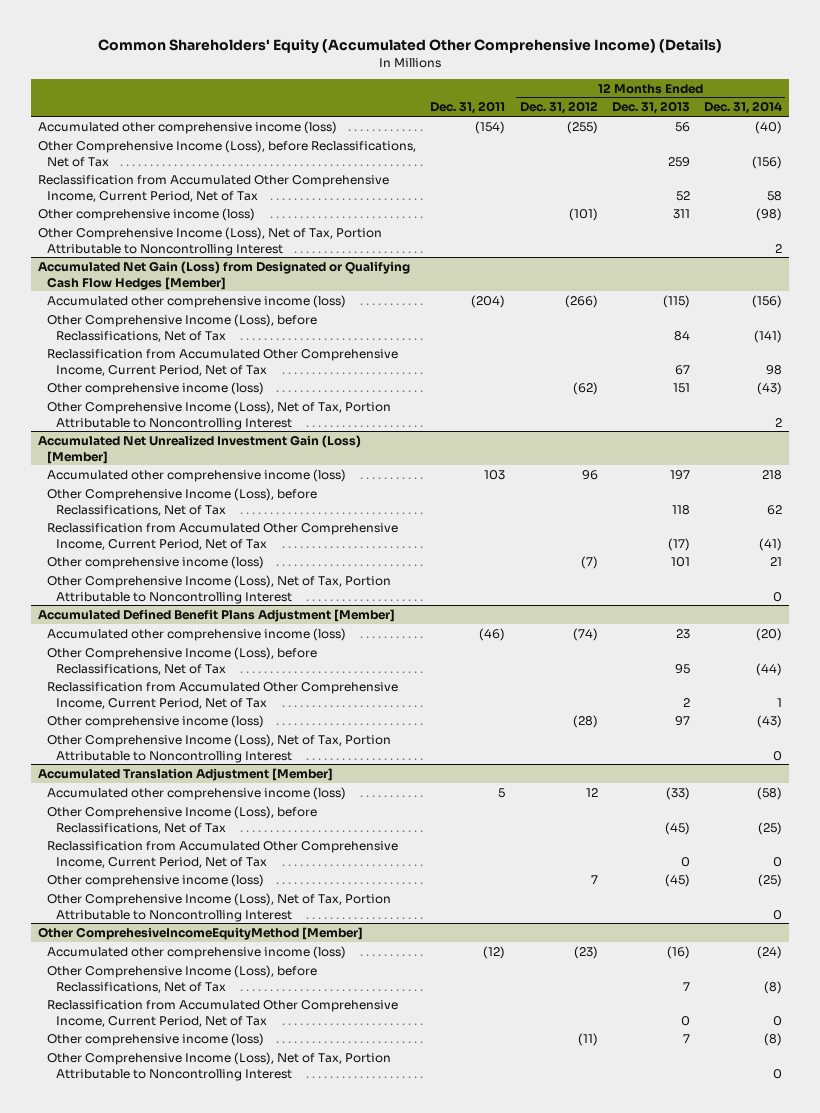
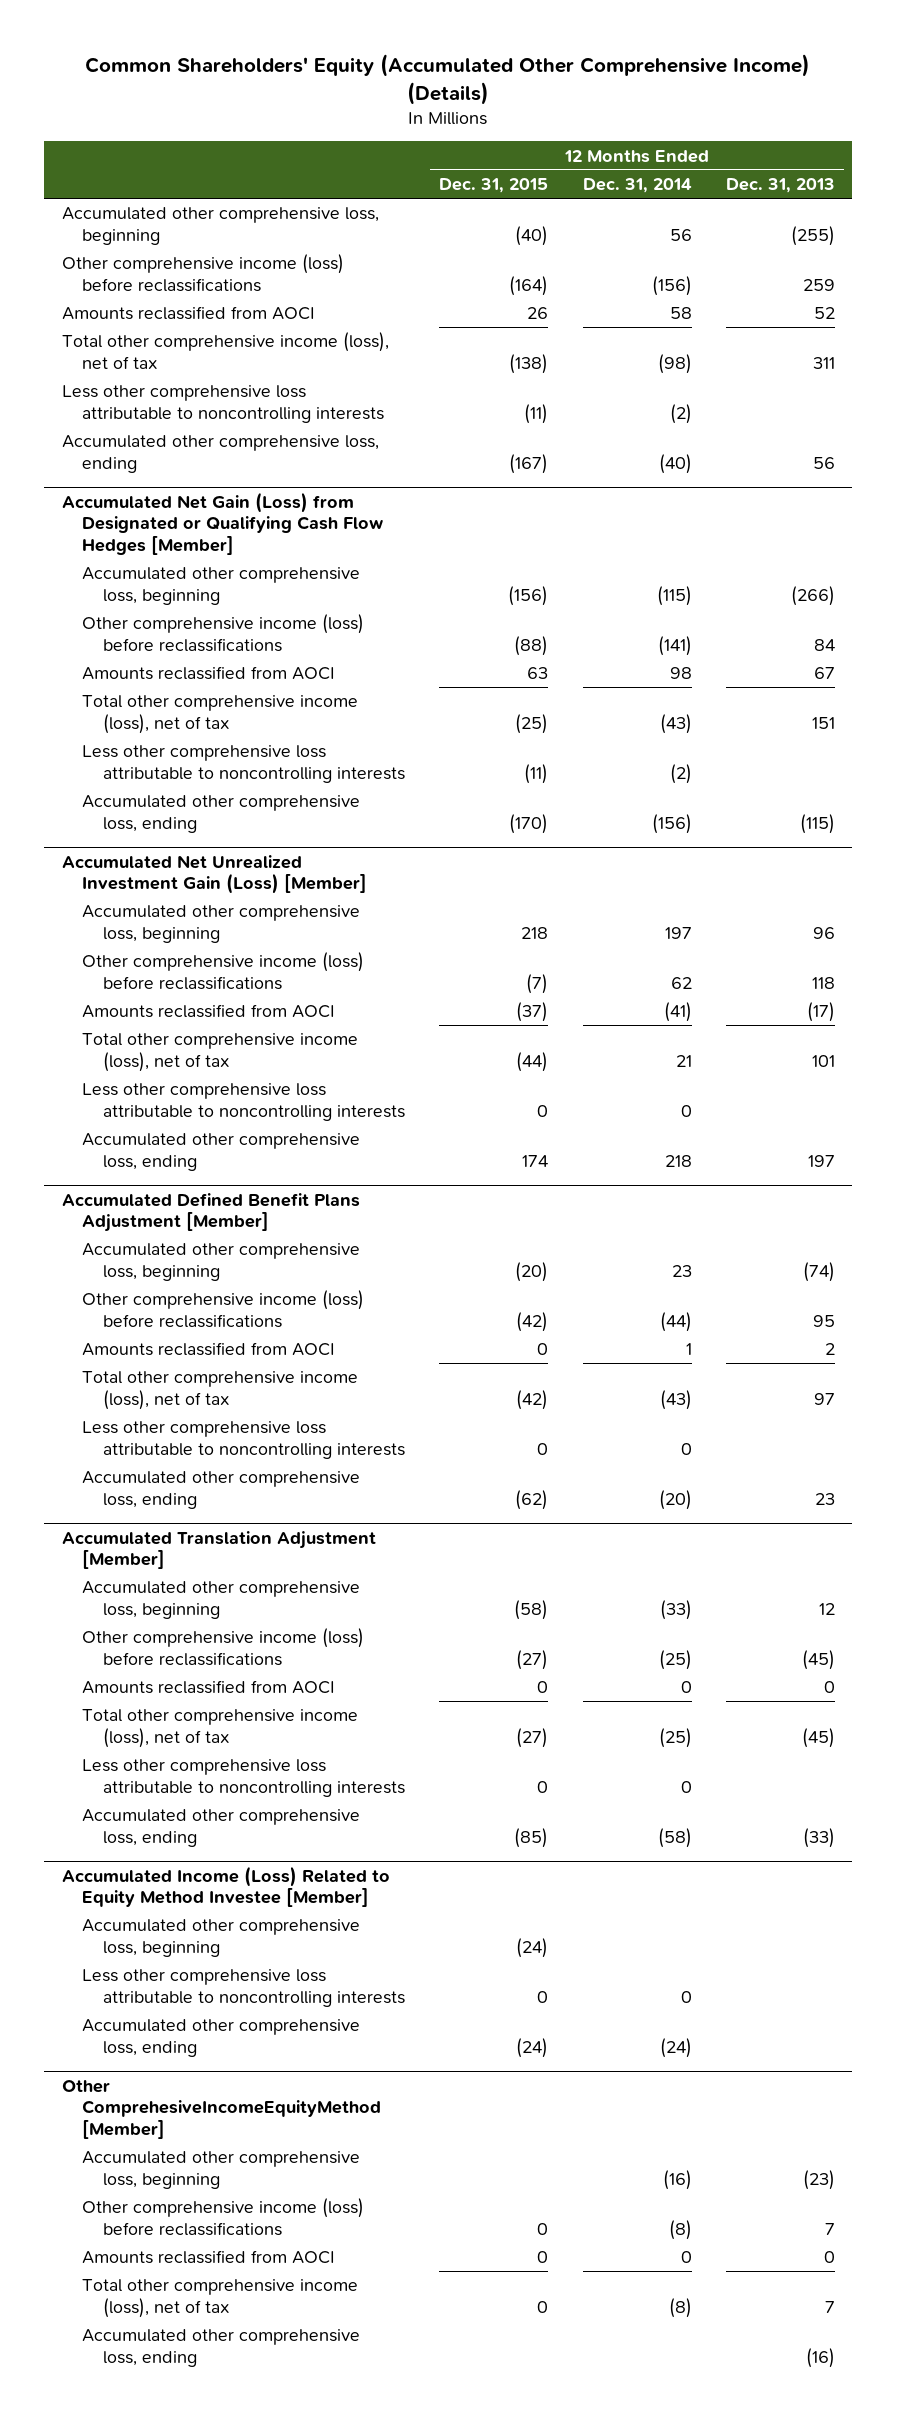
[430,101,506,115] Dec. 31, 2011 -> none
[519,101,598,115] Dec. 31, 2012 -> none
none -> [439,177,549,193] Dec. 31, 2015
[38,120,338,134] Accumulated other comprehensive income (loss) -> [61,207,379,245] Accumulated other comprehensive loss, beginning
[674,121,690,132] 56 -> [790,225,835,246] (255)
[754,120,782,134] (40) -> [669,228,692,241] 56
[38,139,417,167] Other Comprehensive Income (Loss), before Reclassifications, Net of Tax -> [61,254,344,292] Other comprehensive income (loss) before reclassifications
[38,174,390,202] Reclassification from Accumulated Other Comprehensive Income, Current Period, Net of Tax -> [61,306,315,321] Amounts reclassified from AOCI
[38,207,256,221] Other comprehensive income (loss) -> [61,332,389,369] Total other comprehensive income (loss), net of tax
[38,226,383,256] Other Comprehensive Income (Loss), Net of Tax, Portion Attributable to Noncontrolling Interest -> [61,385,385,423] Less other comprehensive loss attributable to noncontrolling interests
[774,243,782,253] 2 -> [669,403,692,424] (2)
none -> [61,435,379,473] Accumulated other comprehensive loss, ending
[47,294,347,308] Accumulated other comprehensive income (loss) -> [82,567,361,605] Accumulated other comprehensive loss, beginning
[662,294,690,308] (115) -> [790,585,835,606] (266)
[751,294,782,308] (156) -> [656,585,692,606] (115)
[47,313,318,342] Other Comprehensive Income (Loss), before Reclassifications, Net of Tax -> [82,614,365,652] Other comprehensive income (loss) before reclassifications
[47,348,399,376] Reclassification from Accumulated Other Comprehensive Income, Current Period, Net of Tax -> [82,666,336,681] Amounts reclassified from AOCI
[47,381,265,395] Other comprehensive income (loss) -> [82,695,359,734] Total other comprehensive income (loss), net of tax
[47,400,392,430] Other Comprehensive Income (Loss), Net of Tax, Portion Attributable to Noncontrolling Interest -> [82,745,405,783] Less other comprehensive loss attributable to noncontrolling interests
[774,417,782,427] 2 -> [669,763,692,784] (2)
none -> [82,795,361,833] Accumulated other comprehensive loss, ending
[47,468,347,482] Accumulated other comprehensive income (loss) -> [82,905,361,943] Accumulated other comprehensive loss, beginning
[669,469,690,480] 197 -> [812,926,835,939] 96
[761,469,782,480] 218 -> [664,926,692,939] 197
[47,487,318,516] Other Comprehensive Income (Loss), before Reclassifications, Net of Tax -> [82,952,365,990] Other comprehensive income (loss) before reclassifications
[47,522,399,550] Reclassification from Accumulated Other Comprehensive Income, Current Period, Net of Tax -> [82,1004,336,1019] Amounts reclassified from AOCI
[47,555,265,569] Other comprehensive income (loss) -> [82,1033,359,1072] Total other comprehensive income (loss), net of tax
[47,574,392,604] Other Comprehensive Income (Loss), Net of Tax, Portion Attributable to Noncontrolling Interest -> [82,1083,405,1121] Less other comprehensive loss attributable to noncontrolling interests
none -> [82,1133,361,1171] Accumulated other comprehensive loss, ending
[47,627,347,641] Accumulated other comprehensive income (loss) -> [82,1243,361,1281] Accumulated other comprehensive loss, beginning
[675,628,690,639] 23 -> [802,1261,835,1282] (74)
[755,627,782,641] (20) -> [671,1264,692,1277] 23
[47,646,318,675] Other Comprehensive Income (Loss), before Reclassifications, Net of Tax -> [82,1290,365,1328] Other comprehensive income (loss) before reclassifications
[47,681,399,709] Reclassification from Accumulated Other Comprehensive Income, Current Period, Net of Tax -> [82,1342,336,1357] Amounts reclassified from AOCI
[47,714,265,728] Other comprehensive income (loss) -> [82,1371,359,1410] Total other comprehensive income (loss), net of tax
[47,733,392,763] Other Comprehensive Income (Loss), Net of Tax, Portion Attributable to Noncontrolling Interest -> [82,1421,405,1459] Less other comprehensive loss attributable to noncontrolling interests
none -> [82,1471,361,1509] Accumulated other comprehensive loss, ending
[47,786,347,800] Accumulated other comprehensive income (loss) -> [82,1581,361,1619] Accumulated other comprehensive loss, beginning
[665,786,690,800] (33) -> [818,1602,835,1615] 12
[756,786,782,800] (58) -> [659,1599,692,1620] (33)
[47,805,318,834] Other Comprehensive Income (Loss), before Reclassifications, Net of Tax -> [82,1628,365,1666] Other comprehensive income (loss) before reclassifications
[47,840,399,868] Reclassification from Accumulated Other Comprehensive Income, Current Period, Net of Tax -> [82,1680,336,1695] Amounts reclassified from AOCI
[47,873,265,887] Other comprehensive income (loss) -> [82,1709,359,1748] Total other comprehensive income (loss), net of tax
[47,892,392,922] Other Comprehensive Income (Loss), Net of Tax, Portion Attributable to Noncontrolling Interest -> [82,1759,405,1797] Less other comprehensive loss attributable to noncontrolling interests
none -> [82,1809,361,1847] Accumulated other comprehensive loss, ending
none -> [61,1865,390,1908] Accumulated Income (Loss) Related to Equity Method Investee [Member]
none -> [82,1919,361,1957] Accumulated other comprehensive loss, beginning
none -> [82,1969,405,2007] Less other comprehensive loss attributable to noncontrolling interests
none -> [82,2019,361,2057] Accumulated other comprehensive loss, ending
[47,1051,392,1081] Other Comprehensive Income (Loss), Net of Tax, Portion Attributable to Noncontrolling Interest -> none
[47,945,347,959] Accumulated other comprehensive income (loss) -> [82,2151,361,2189] Accumulated other comprehensive loss, beginning
[666,945,690,959] (16) -> [802,2169,835,2190] (23)
[756,945,782,959] (24) -> [662,2169,692,2190] (16)
[47,964,318,993] Other Comprehensive Income (Loss), before Reclassifications, Net of Tax -> [82,2198,365,2236] Other comprehensive income (loss) before reclassifications
[47,999,399,1027] Reclassification from Accumulated Other Comprehensive Income, Current Period, Net of Tax -> [82,2250,336,2265] Amounts reclassified from AOCI
[47,1032,265,1046] Other comprehensive income (loss) -> [82,2279,359,2318] Total other comprehensive income (loss), net of tax
none -> [82,2329,361,2367] Accumulated other comprehensive loss, ending

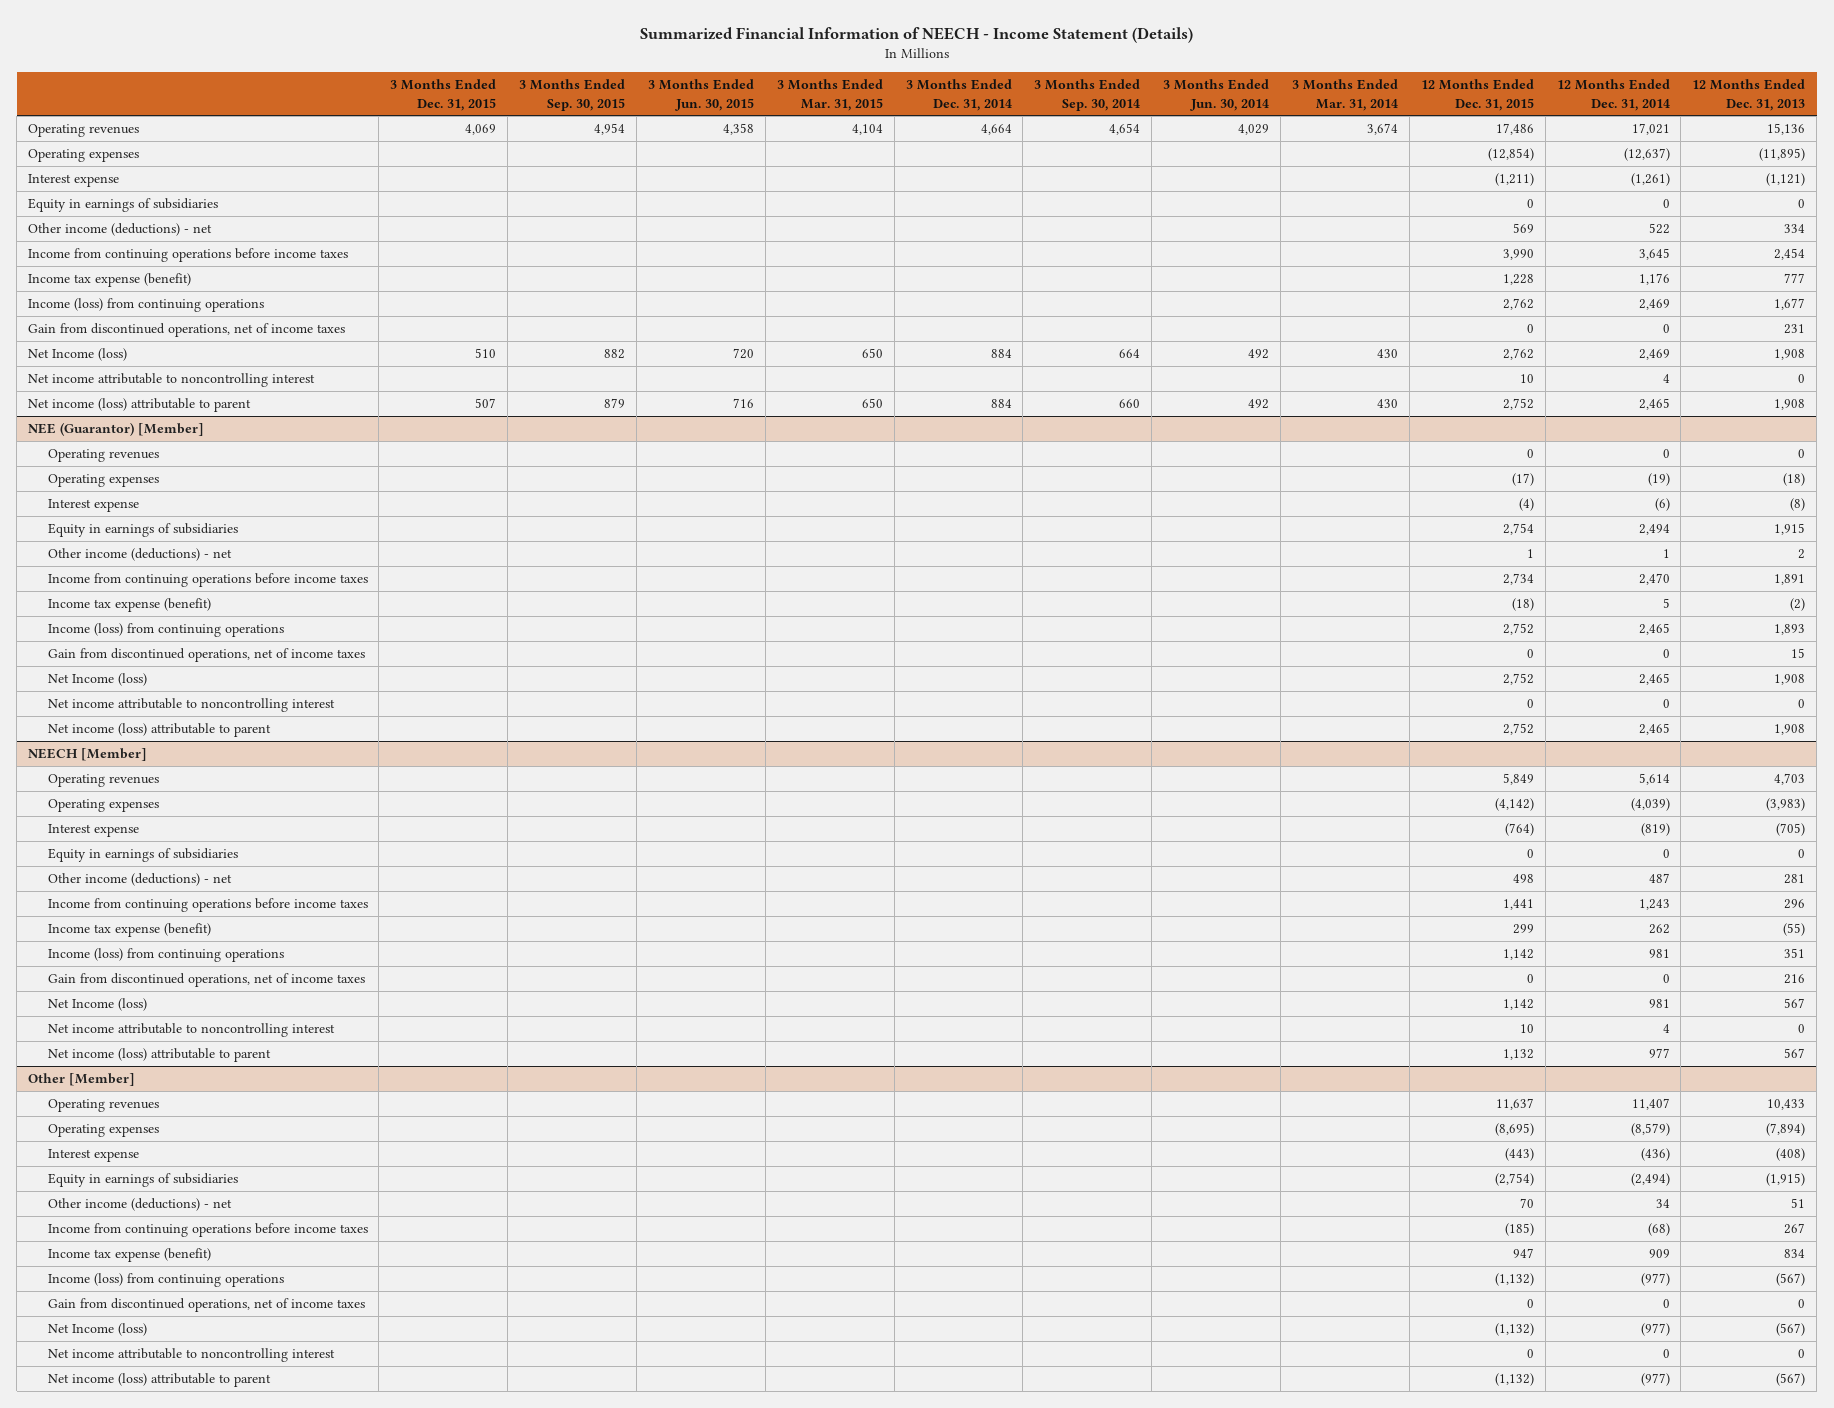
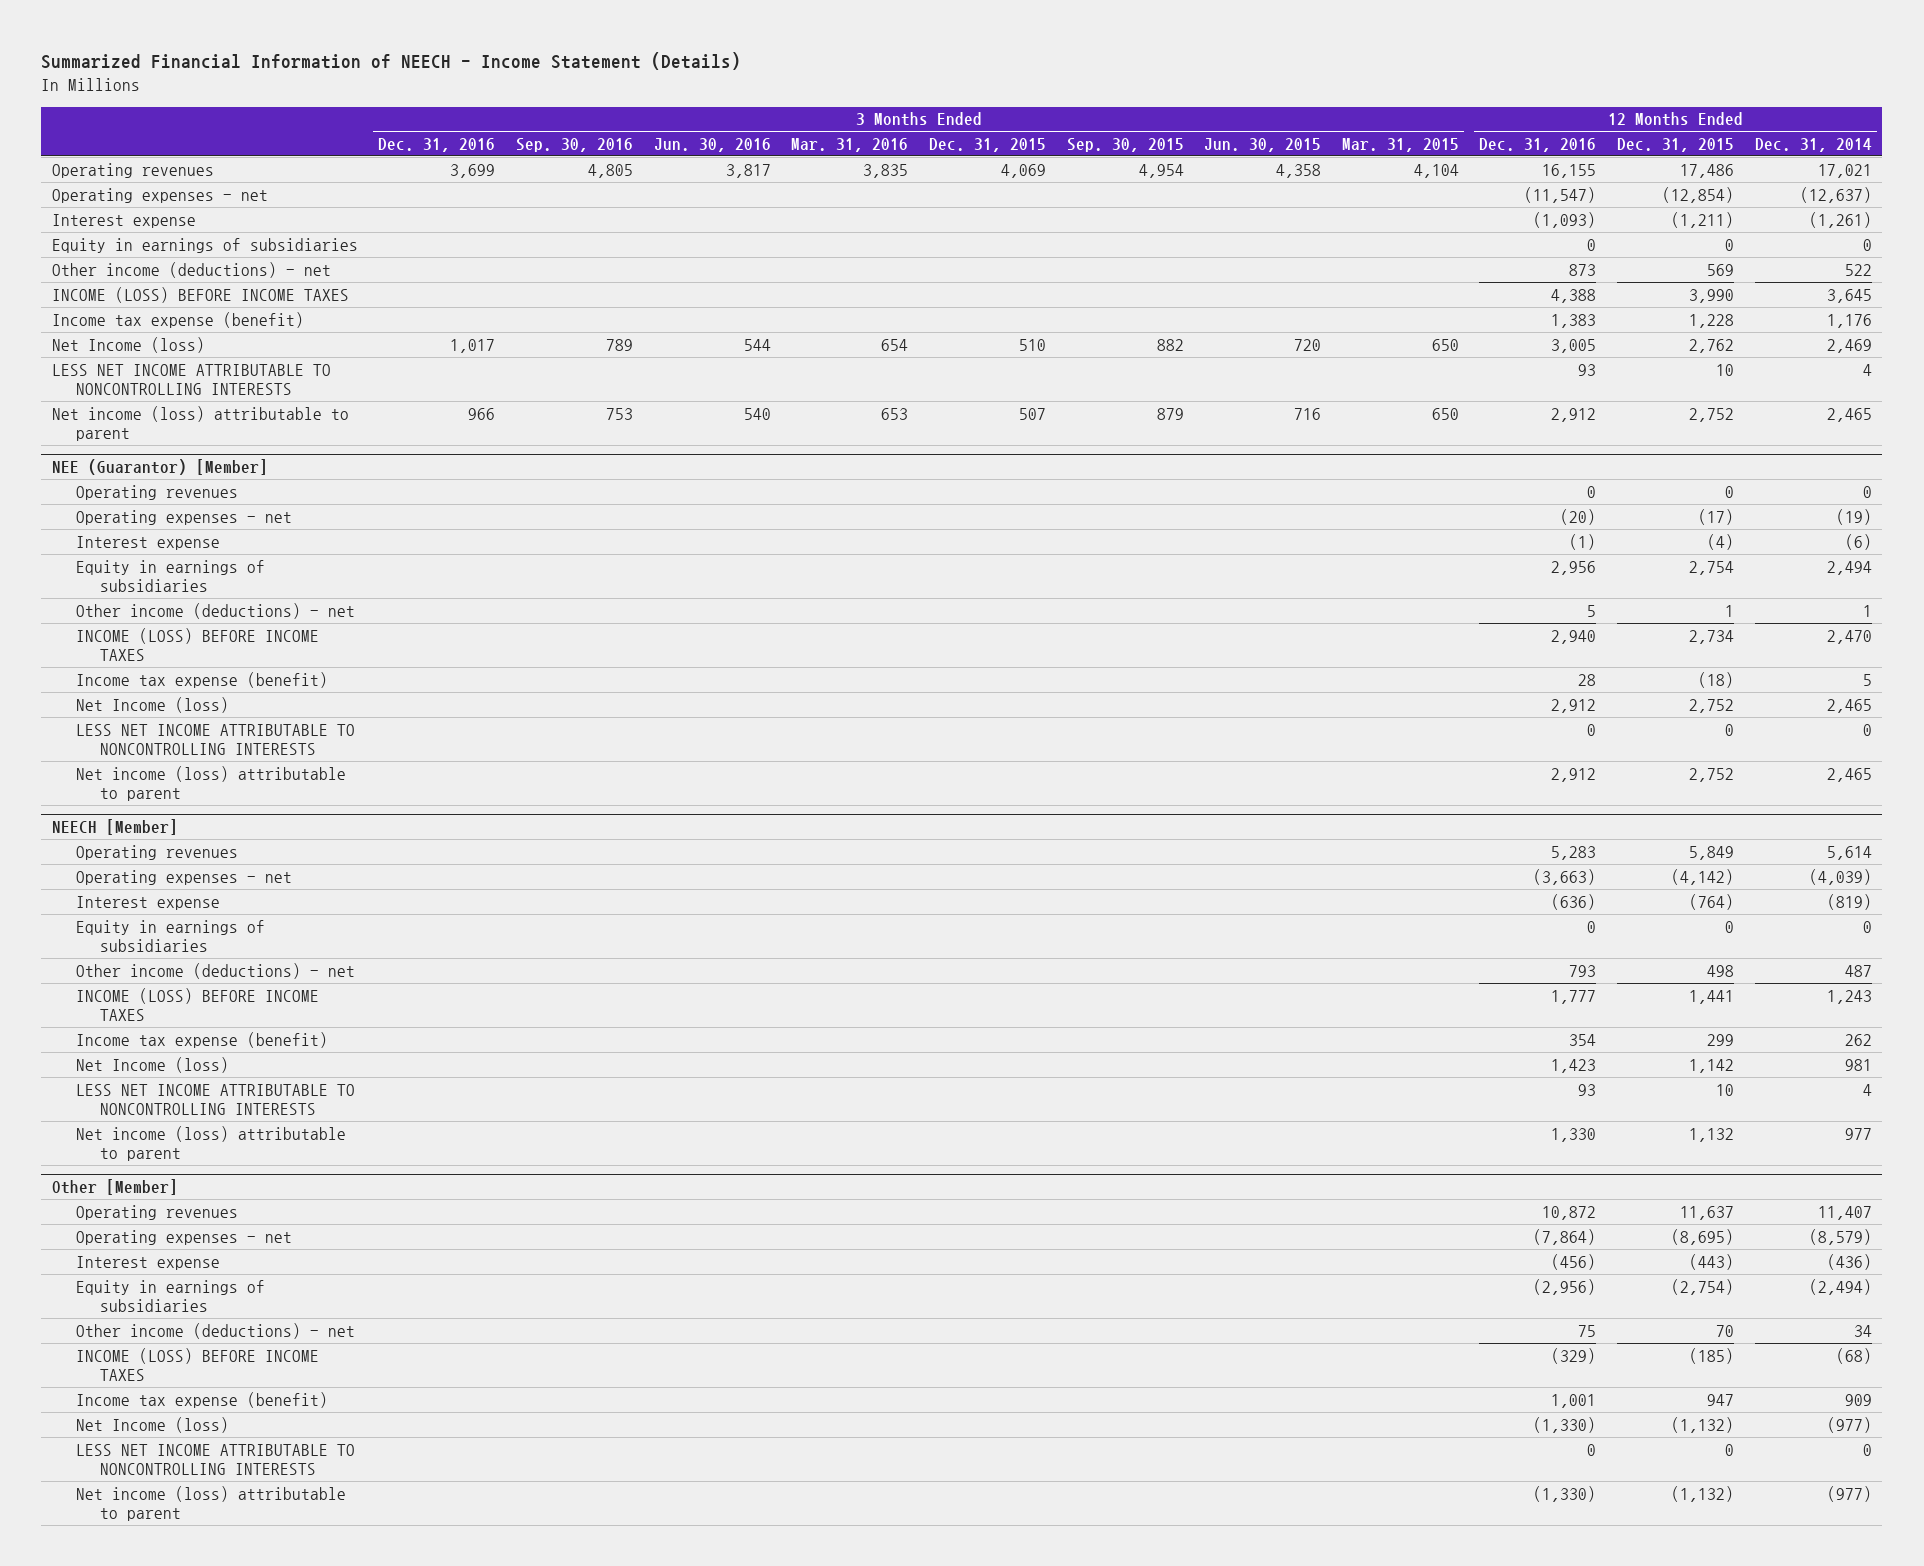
[905,79,1012,111] 3 Months Ended Dec. 31, 2014 -> none
[1034,79,1141,111] 3 Months Ended Sep. 30, 2014 -> none
[1163,79,1270,111] 3 Months Ended Jun. 30, 2014 -> none
[1291,79,1398,111] 3 Months Ended Mar. 31, 2014 -> none
[1692,79,1806,111] 12 Months Ended Dec. 31, 2013 -> none
none -> [378,137,496,152] Dec. 31, 2016
none -> [516,137,634,152] Sep. 30, 2016
none -> [653,137,771,152] Jun. 30, 2016
none -> [791,137,909,152] Mar. 31, 2016
none -> [1479,137,1597,152] Dec. 31, 2016
[28,149,140,163] Operating expenses -> [51,187,268,203] Operating expenses - net
[28,248,349,263] Income from continuing operations before income taxes -> [51,286,349,303] INCOME (LOSS) BEFORE INCOME TAXES
[28,298,265,313] Income (loss) from continuing operations -> none
[28,323,346,338] Gain from discontinued operations, net of income taxes -> none
[28,373,316,388] Net income attributable to noncontrolling interest -> [51,363,331,396] LESS NET INCOME ATTRIBUTABLE TO NONCONTROLLING INTERESTS
[47,474,159,488] Operating expenses -> [75,509,292,525] Operating expenses - net
[47,573,368,588] Income from continuing operations before income taxes -> [75,627,319,662] INCOME (LOSS) BEFORE INCOME TAXES
[47,623,284,638] Income (loss) from continuing operations -> none
[47,648,365,663] Gain from discontinued operations, net of income taxes -> none
[47,698,335,713] Net income attributable to noncontrolling interest -> [75,723,355,756] LESS NET INCOME ATTRIBUTABLE TO NONCONTROLLING INTERESTS
[47,799,159,813] Operating expenses -> [75,869,292,885] Operating expenses - net
[47,898,368,913] Income from continuing operations before income taxes -> [75,987,319,1022] INCOME (LOSS) BEFORE INCOME TAXES
[47,948,284,963] Income (loss) from continuing operations -> none
[47,973,365,988] Gain from discontinued operations, net of income taxes -> none
[47,1023,335,1038] Net income attributable to noncontrolling interest -> [75,1083,355,1116] LESS NET INCOME ATTRIBUTABLE TO NONCONTROLLING INTERESTS
[47,1124,159,1138] Operating expenses -> [75,1229,292,1245] Operating expenses - net
[47,1223,368,1238] Income from continuing operations before income taxes -> [75,1347,319,1382] INCOME (LOSS) BEFORE INCOME TAXES
[47,1273,284,1288] Income (loss) from continuing operations -> none
[47,1298,365,1313] Gain from discontinued operations, net of income taxes -> none
[47,1348,335,1363] Net income attributable to noncontrolling interest -> [75,1443,355,1476] LESS NET INCOME ATTRIBUTABLE TO NONCONTROLLING INTERESTS

